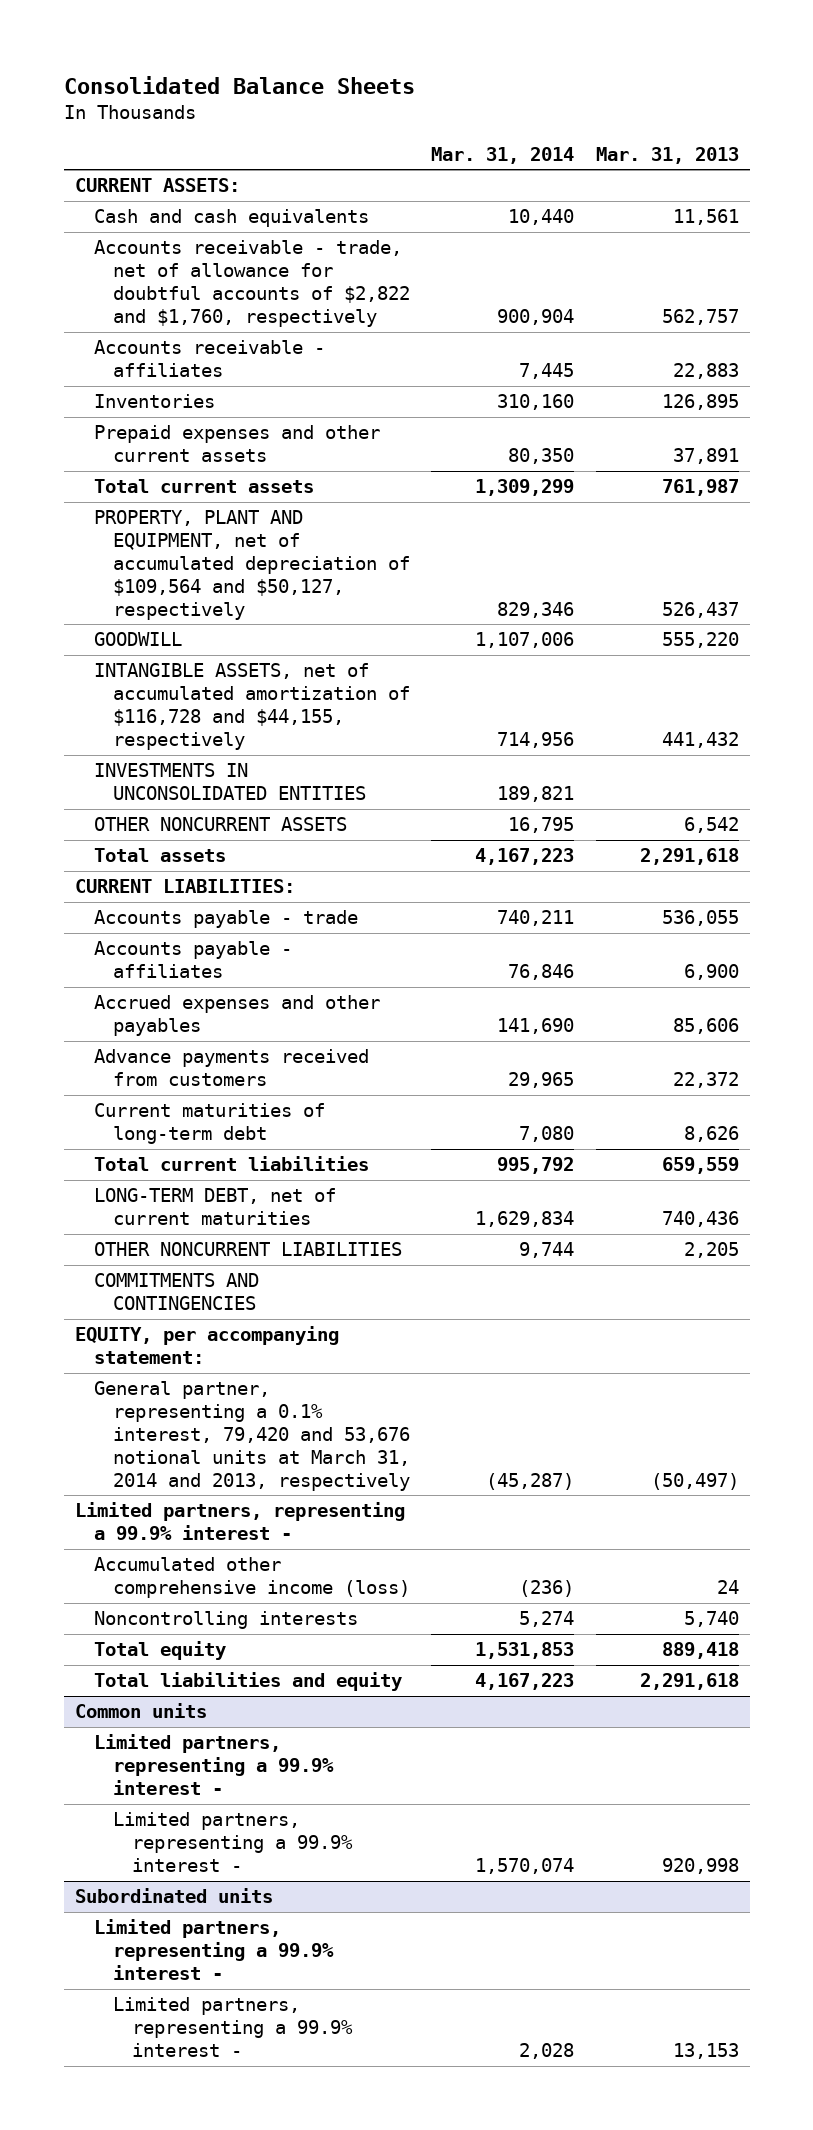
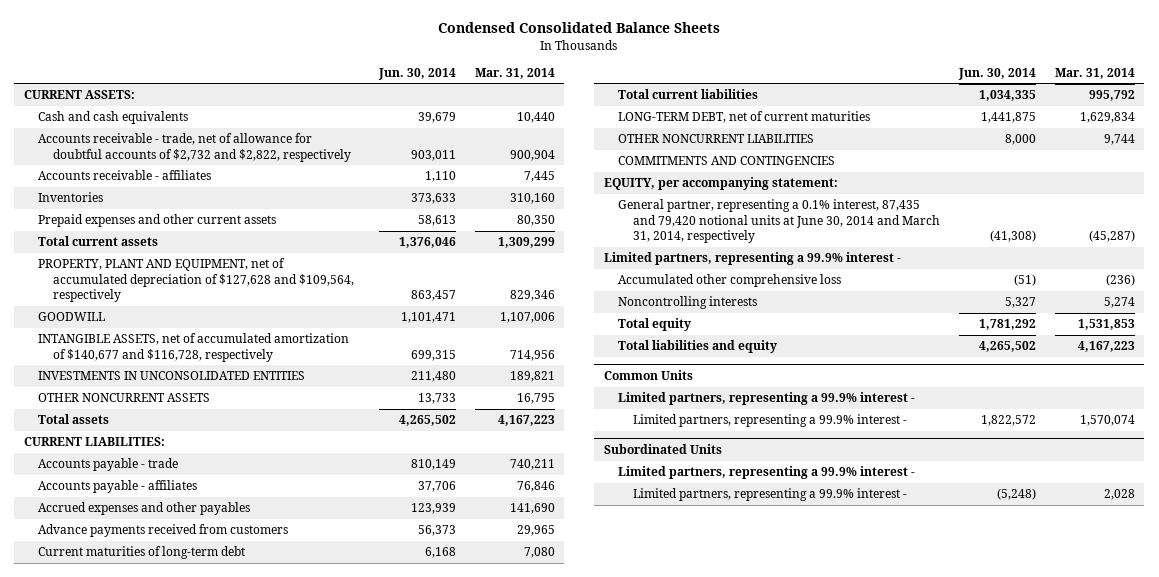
[63,75,415,94] Consolidated Balance Sheets -> [438,22,721,34] Condensed Consolidated Balance Sheets
[595,146,739,164] Mar. 31, 2013 -> none
none -> [377,67,456,80] Jun. 30, 2014
[93,240,410,328] Accounts receivable - trade, net of allowance for doubtful accounts of $2,822 and $1,760, respectively -> [38,133,351,162] Accounts receivable - trade, net of allowance for doubtful accounts of $2,732 and $2,822, respectively
[93,510,410,620] PROPERTY, PLANT AND EQUIPMENT, net of accumulated depreciation of $109,564 and $50,127, respectively -> [38,258,354,303] PROPERTY, PLANT AND EQUIPMENT, net of accumulated depreciation of $127,628 and $109,564, respectively
[93,663,410,751] INTANGIBLE ASSETS, net of accumulated amortization of $116,728 and $44,155, respectively -> [38,333,350,362] INTANGIBLE ASSETS, net of accumulated amortization of $140,677 and $116,728, respectively
[93,1381,410,1491] General partner, representing a 0.1% interest, 79,420 and 53,676 notional units at March 31, 2014 and 2013, respectively -> [618,199,940,244] General partner, representing a 0.1% interest, 87,435 and 79,420 notional units at June 30, 2014 and March 31, 2014, respectively
[93,1557,410,1599] Accumulated other comprehensive income (loss) -> [618,274,842,288] Accumulated other comprehensive loss
[74,1703,207,1719] Common units -> [603,370,693,381] Common Units
[74,1888,273,1904] Subordinated units -> [603,444,722,455] Subordinated Units

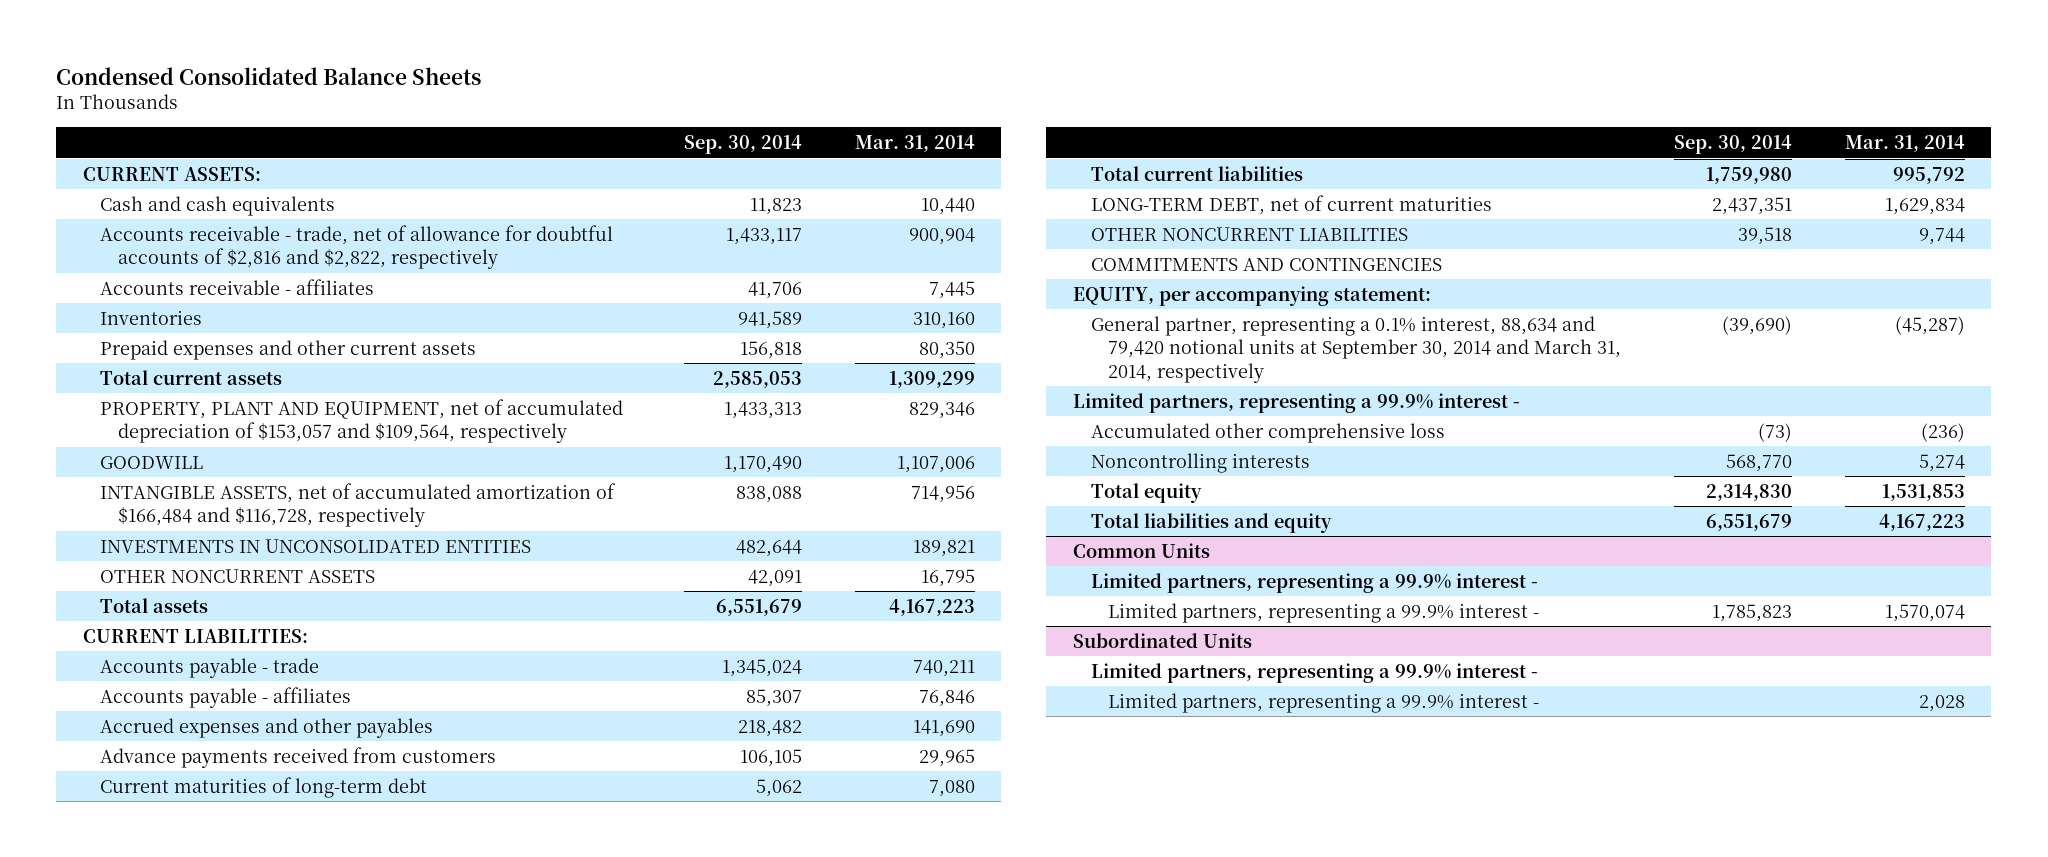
[377,67,456,80] Jun. 30, 2014 -> none
none -> [683,135,802,155] Sep. 30, 2014
[38,133,351,162] Accounts receivable - trade, net of allowance for doubtful accounts of $2,732 and $2,822, respectively -> [100,224,614,270] Accounts receivable - trade, net of allowance for doubtful accounts of $2,816 and $2,822, respectively
[38,258,354,303] PROPERTY, PLANT AND EQUIPMENT, net of accumulated depreciation of $127,628 and $109,564, respectively -> [100,398,624,444] PROPERTY, PLANT AND EQUIPMENT, net of accumulated depreciation of $153,057 and $109,564, respectively
[38,333,350,362] INTANGIBLE ASSETS, net of accumulated amortization of $140,677 and $116,728, respectively -> [100,482,617,528] INTANGIBLE ASSETS, net of accumulated amortization of $166,484 and $116,728, respectively
[618,199,940,244] General partner, representing a 0.1% interest, 87,435 and 79,420 notional units at June 30, 2014 and March 31, 2014, respectively -> [1090,315,1622,383] General partner, representing a 0.1% interest, 88,634 and 79,420 notional units at September 30, 2014 and March 31, 2014, respectively

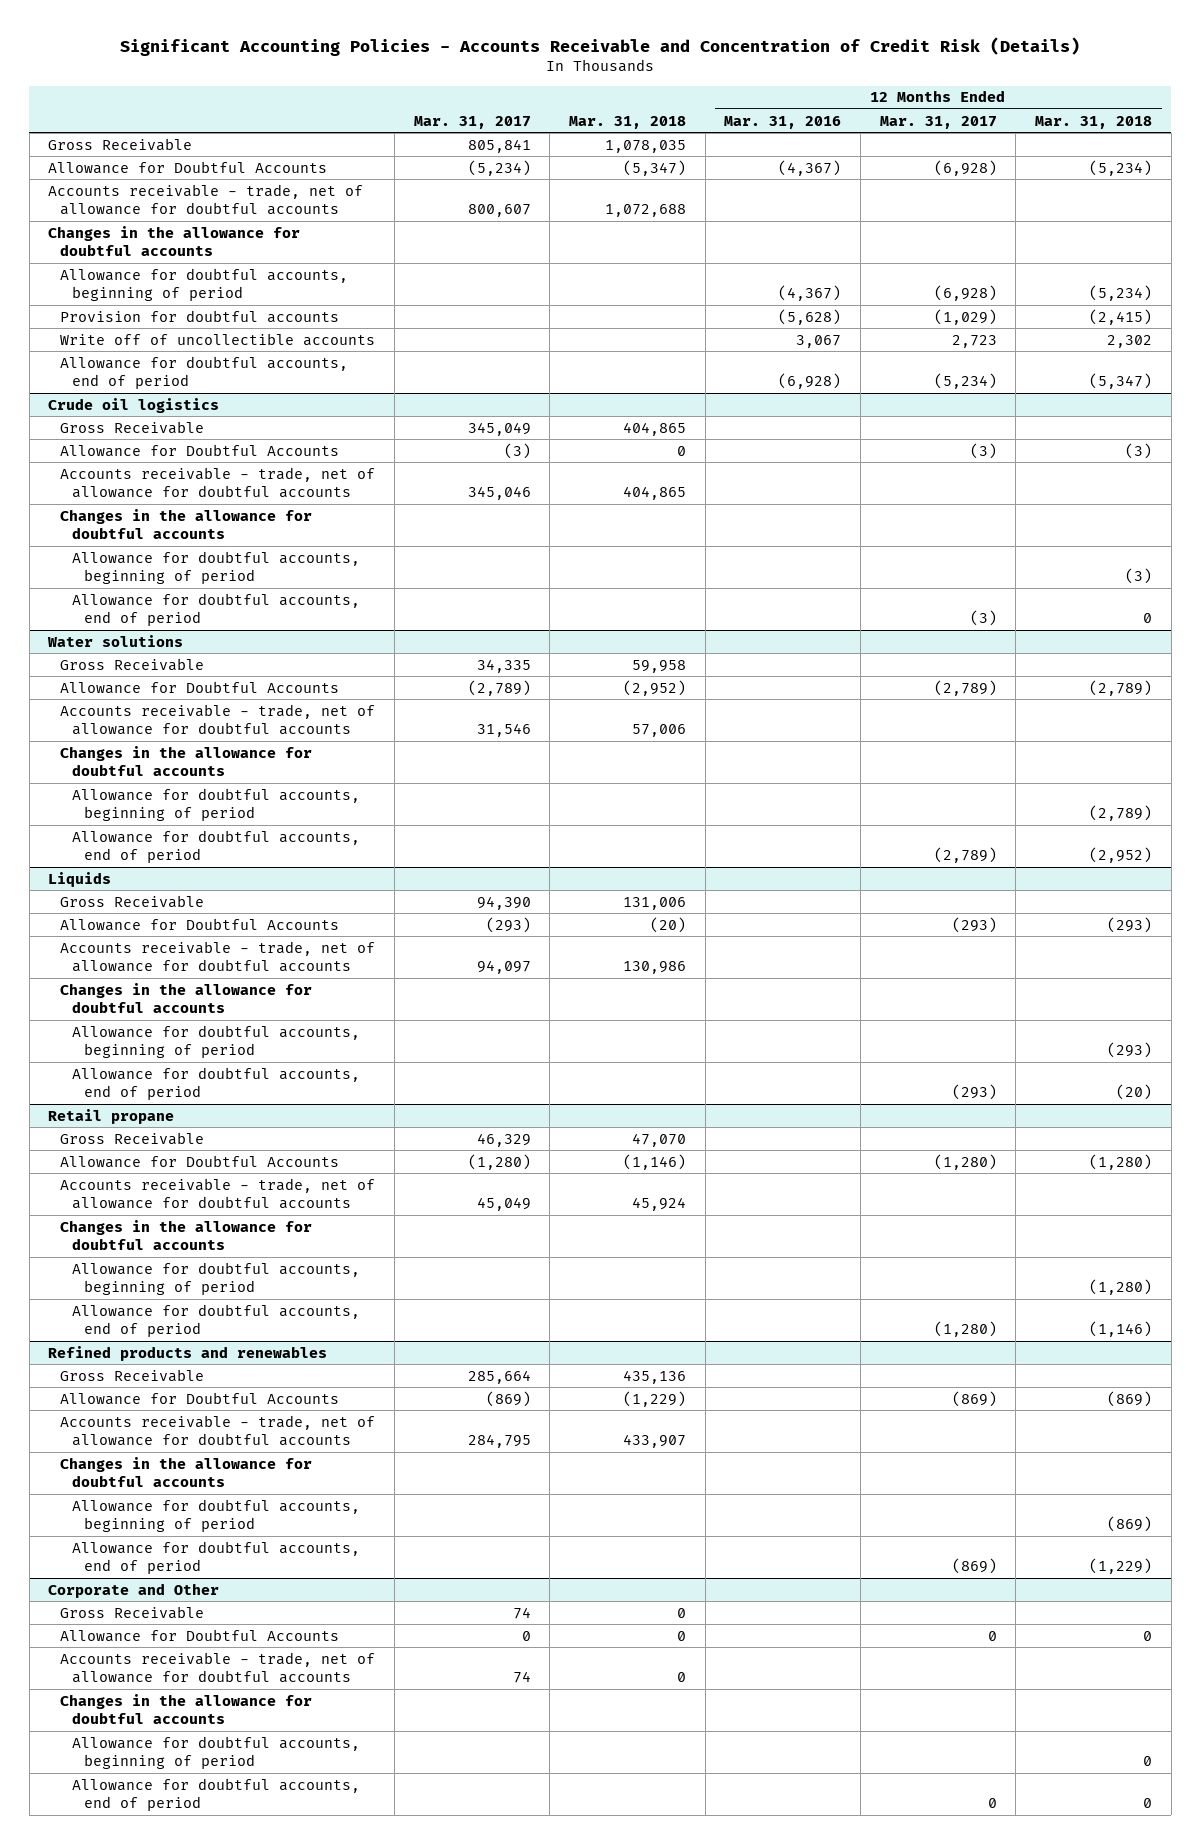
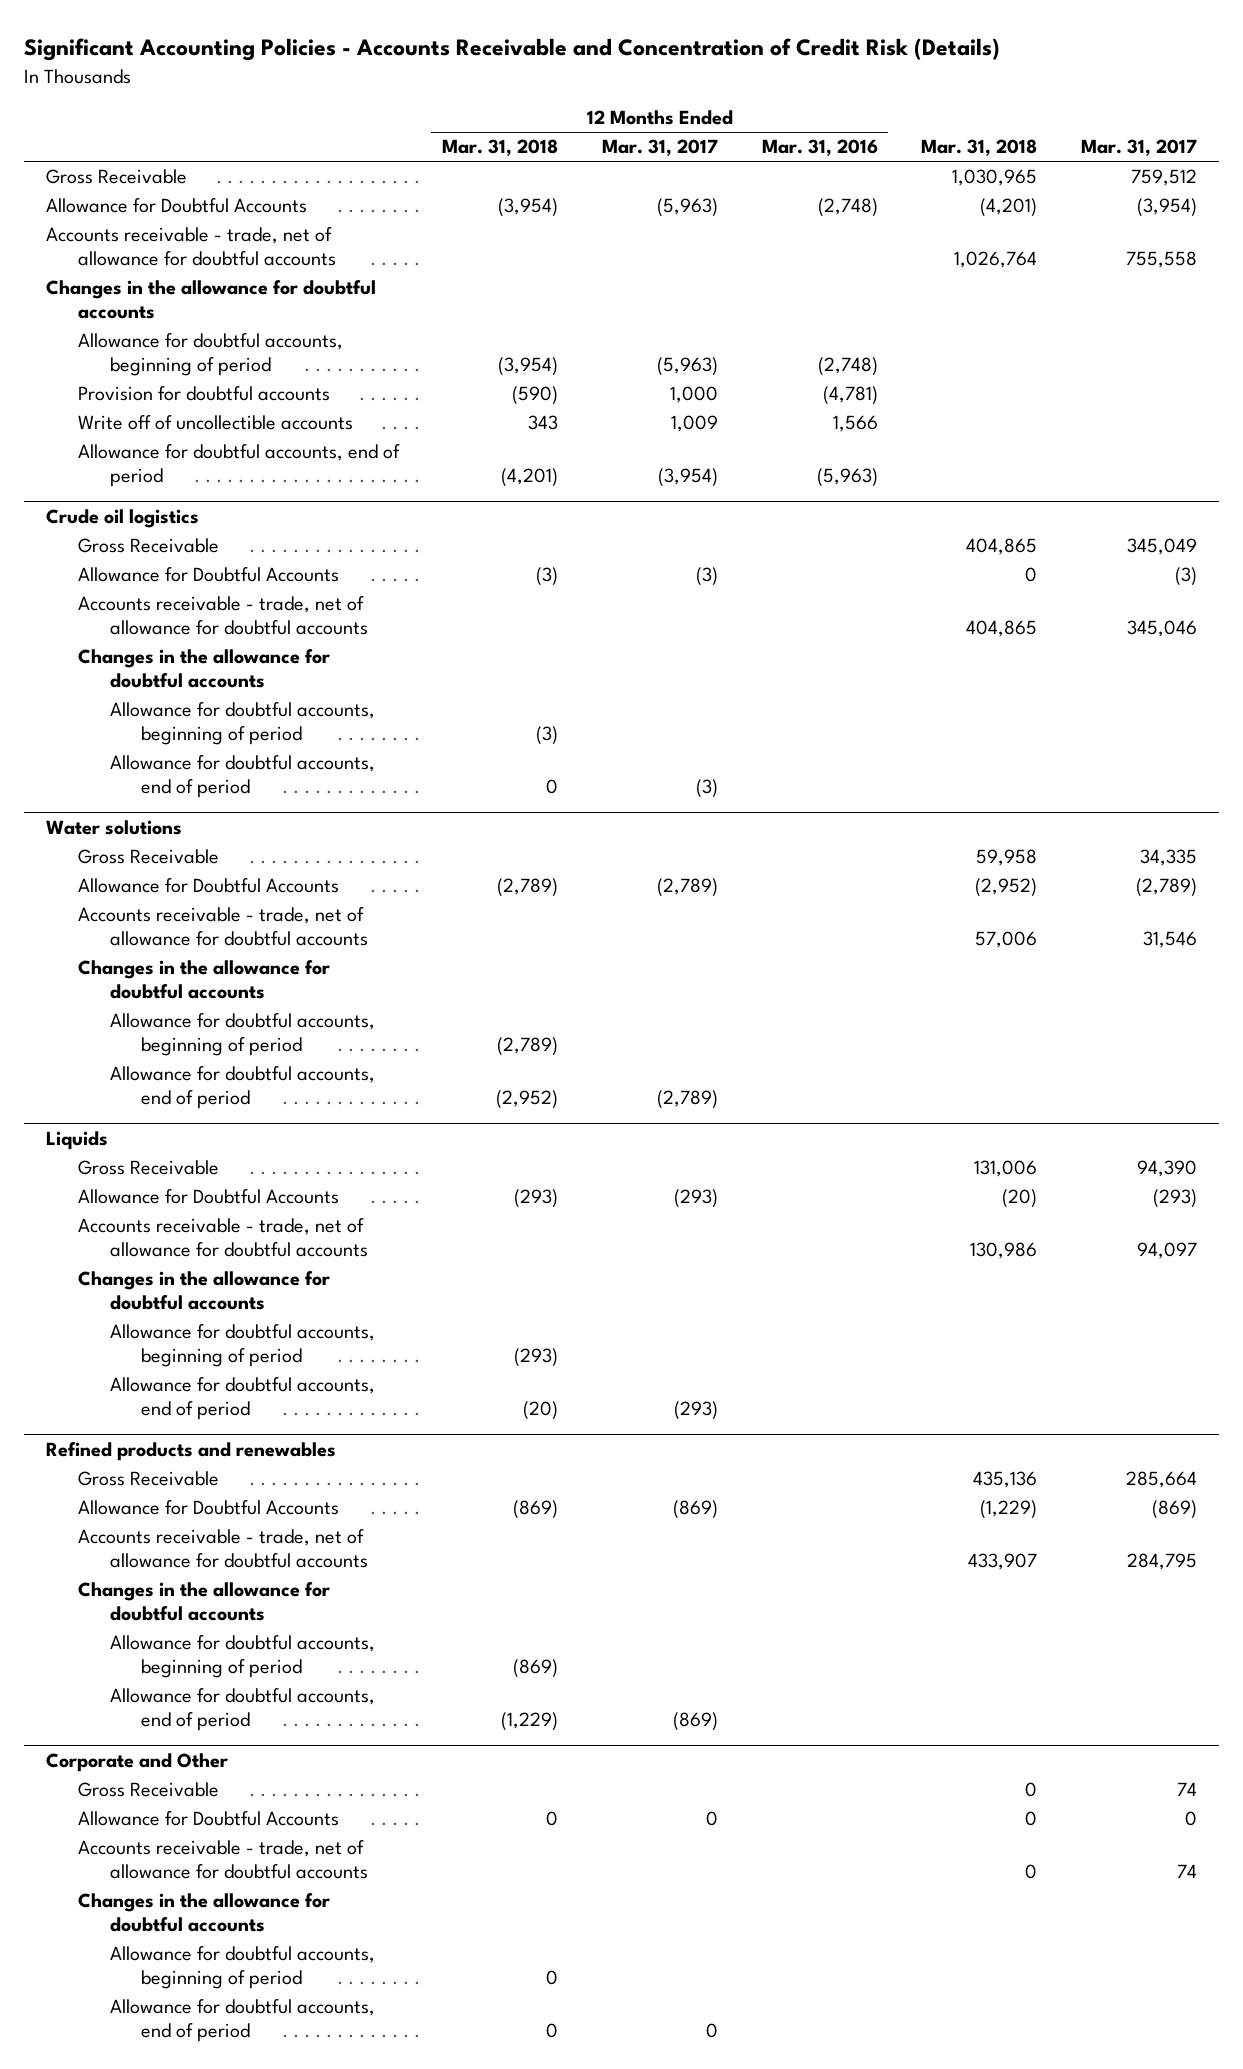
[467,138,531,153] 805,841 -> [1130,169,1197,187] 759,512
[604,139,686,153] 1,078,035 -> [952,169,1038,187] 1,030,965
[467,159,531,176] (5,234) -> [1136,198,1197,218] (3,954)
[622,159,686,176] (5,347) -> [980,198,1038,218] (4,201)
[778,159,842,176] (4,367) -> [817,198,878,218] (2,748)
[933,159,997,176] (6,928) -> [656,198,718,218] (5,963)
[1089,159,1153,176] (5,234) -> [498,198,559,218] (3,954)
[467,204,531,218] 800,607 -> [1125,250,1197,268] 755,558
[604,204,686,218] 1,072,688 -> [954,250,1038,268] 1,026,764
[778,285,842,302] (4,367) -> [817,356,878,376] (2,748)
[933,285,997,302] (6,928) -> [656,356,718,376] (5,963)
[1089,285,1153,302] (5,234) -> [498,356,559,376] (3,954)
[778,308,842,325] (5,628) -> [822,386,878,406] (4,781)
[933,308,997,325] (1,029) -> [669,386,718,404] 1,000
[1089,308,1153,325] (2,415) -> [512,386,559,406] (590)
[796,334,842,348] 3,067 -> [832,415,878,433] 1,566
[951,334,997,348] 2,723 -> [670,415,718,433] 1,009
[1107,334,1153,348] 2,302 -> [528,415,559,431] 343
[778,373,842,390] (6,928) -> [816,467,878,487] (5,963)
[933,373,997,390] (5,234) -> [657,467,718,487] (3,954)
[1089,373,1153,390] (5,347) -> [501,467,559,487] (4,201)
[48,1108,175,1124] Retail propane -> none
[60,1131,205,1145] Gross Receivable -> none
[60,1154,340,1168] Allowance for Doubtful Accounts -> none
[60,1177,376,1210] Accounts receivable - trade, net of allowance for doubtful accounts -> none
[60,1219,313,1251] Changes in the allowance for doubtful accounts -> none
[72,1261,361,1296] Allowance for doubtful accounts, beginning of period -> none
[72,1303,361,1338] Allowance for doubtful accounts, end of period -> none

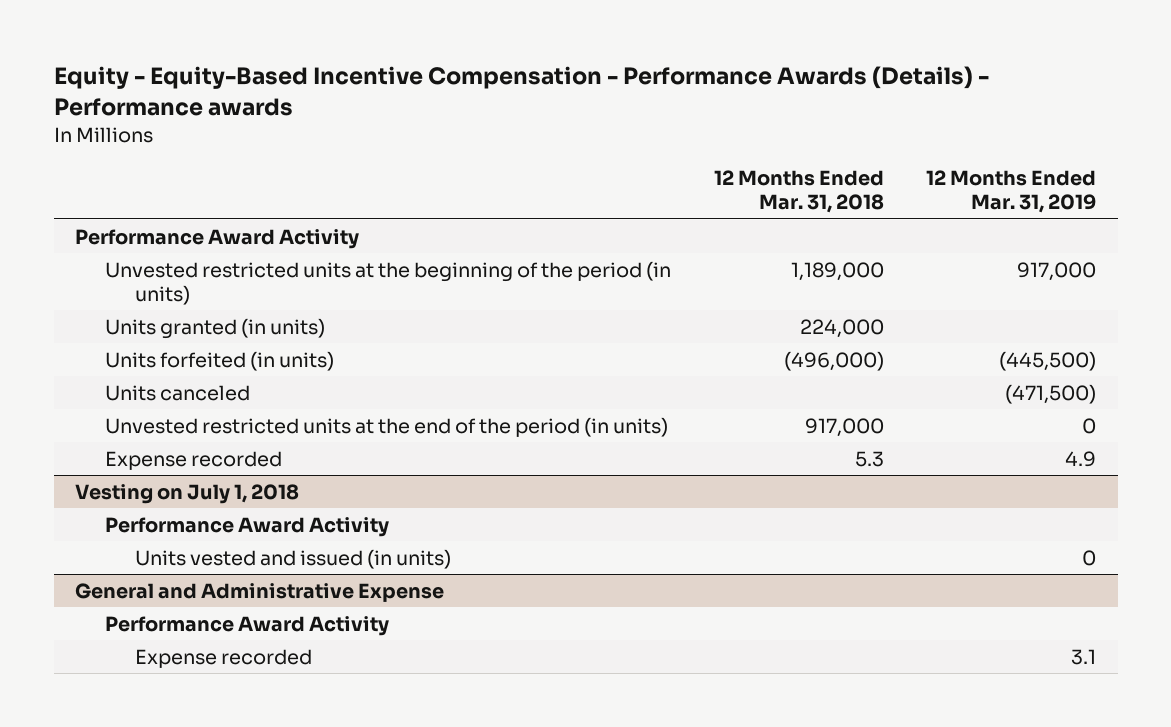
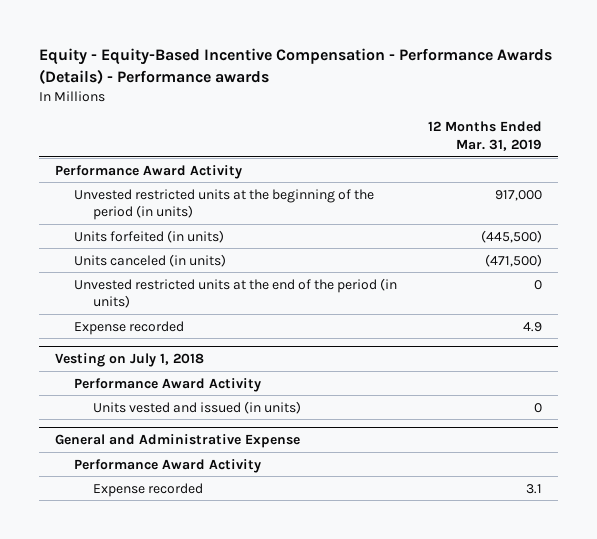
[713,170,884,214] 12 Months Ended Mar. 31, 2018 -> none
[105,317,326,339] Units granted (in units) -> none
[105,384,251,401] Units canceled -> [73,253,226,267] Units canceled (in units)

